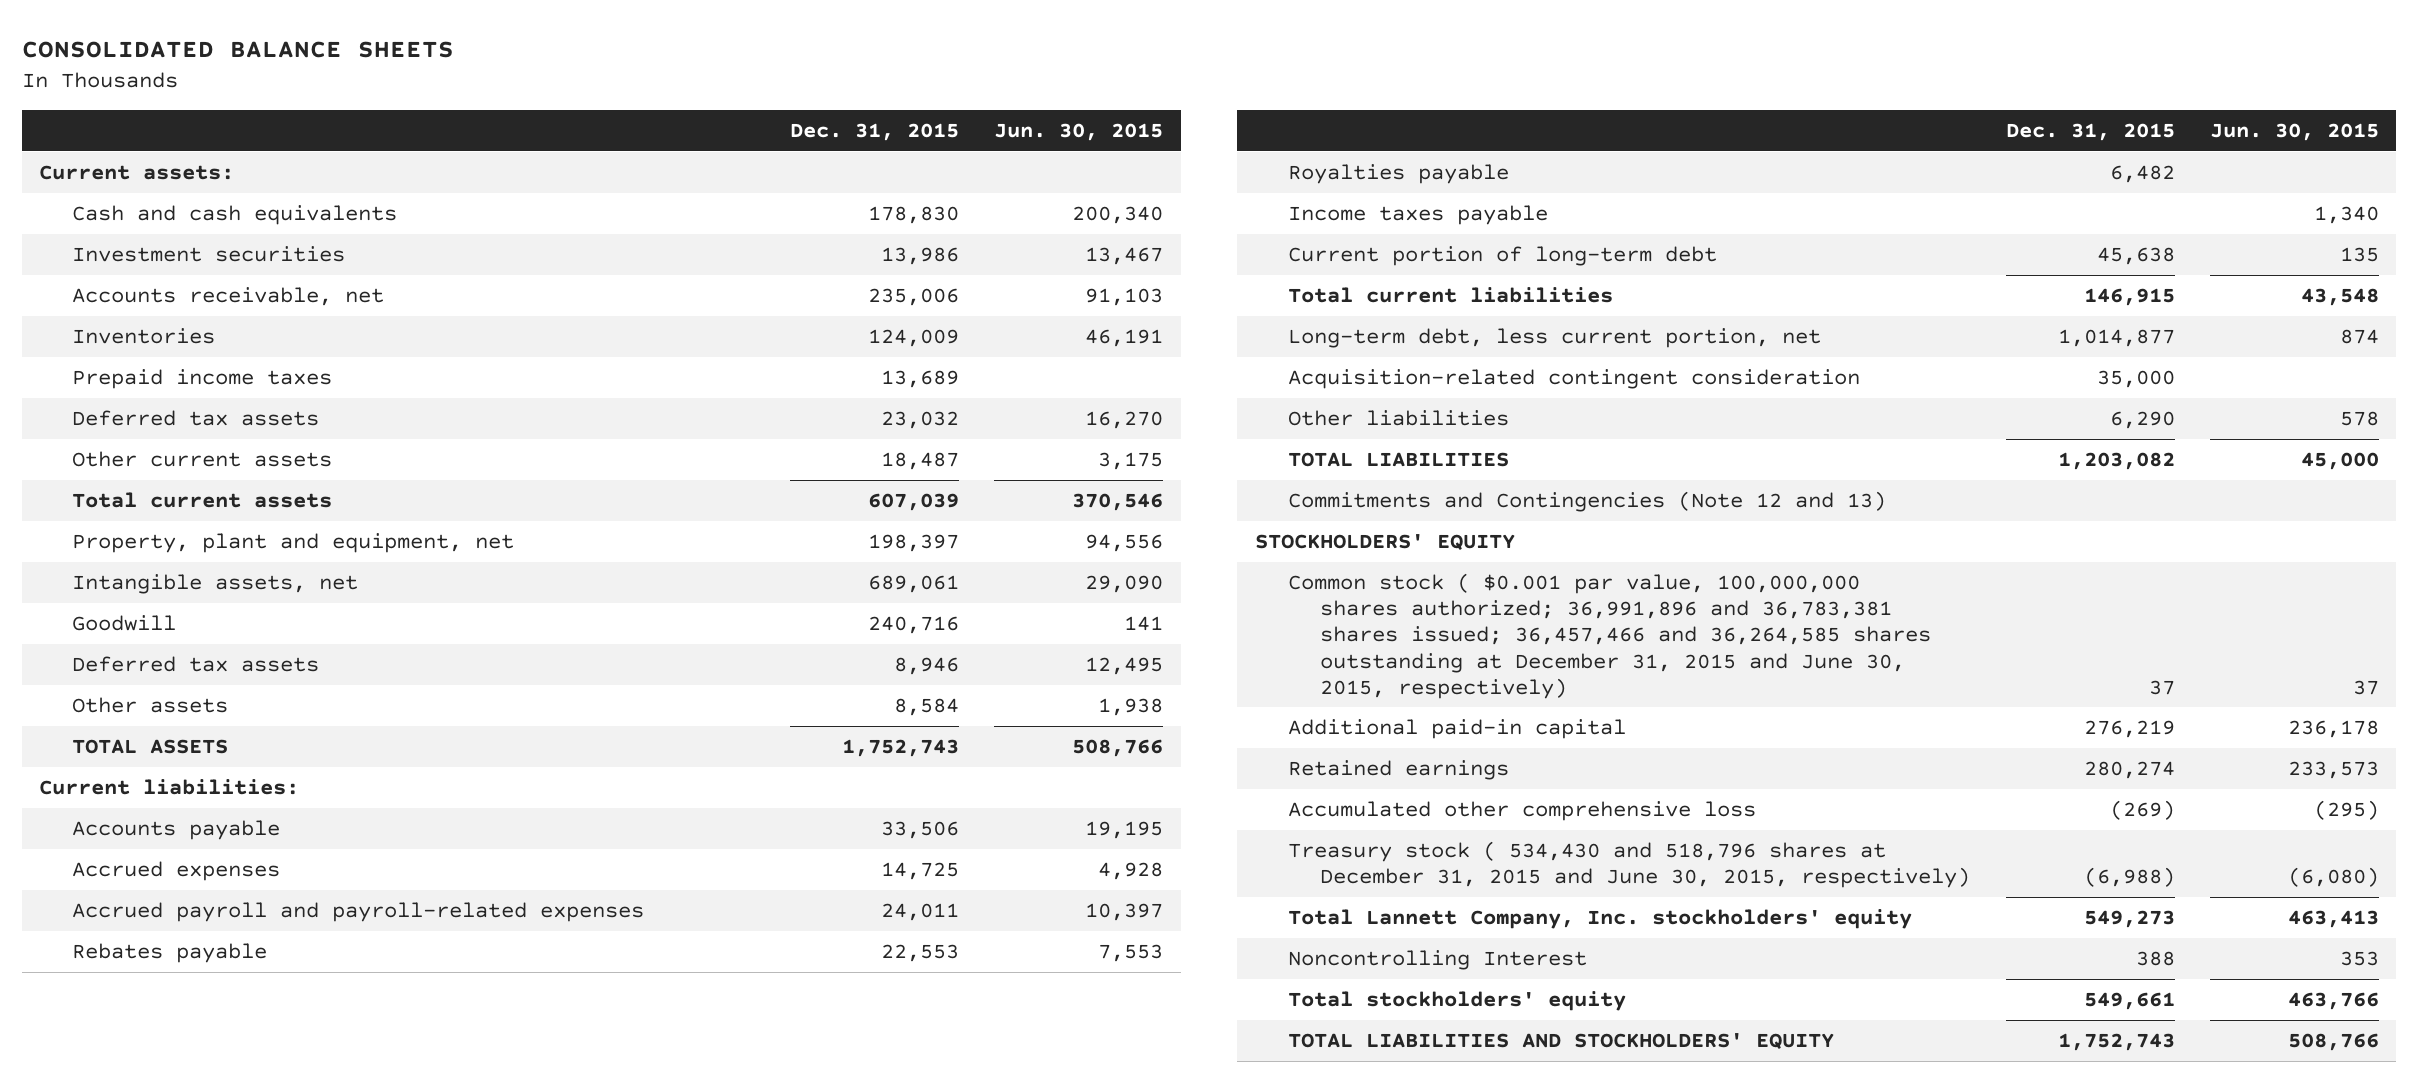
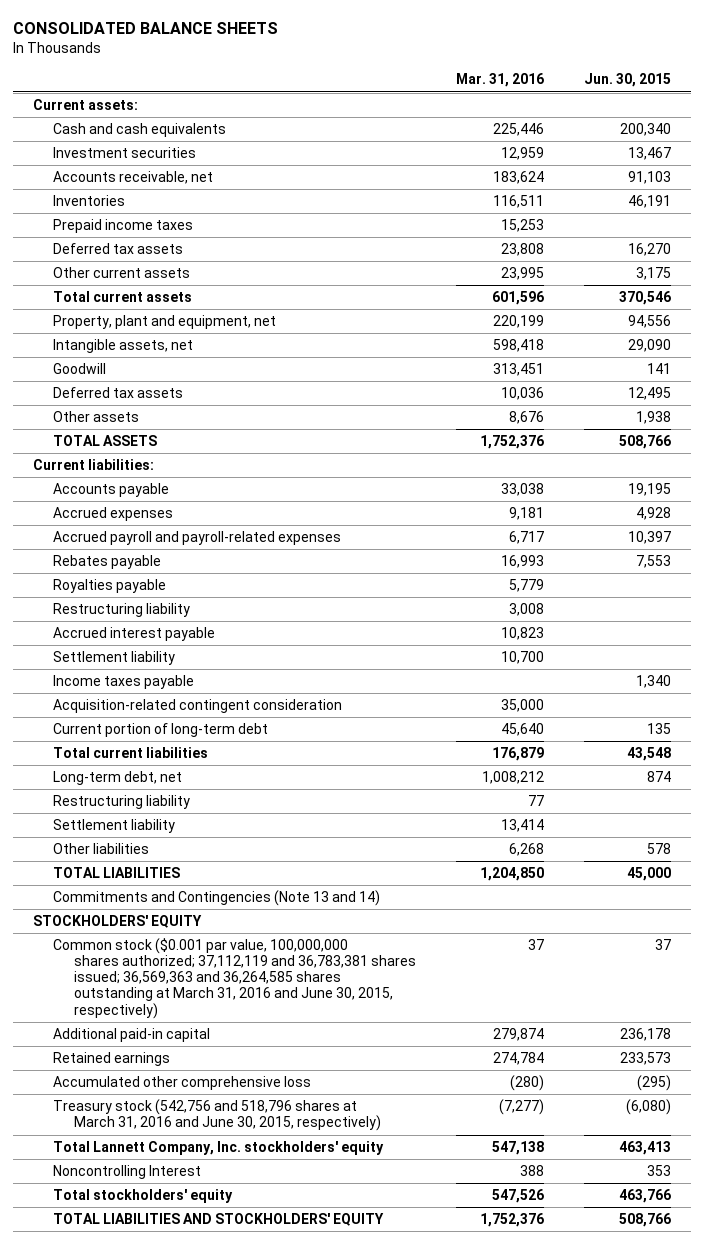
[790,122,960,141] Dec. 31, 2015 -> none
none -> [455,73,544,88] Mar. 31, 2016
none -> [53,603,191,618] Restructuring liability
none -> [53,627,216,642] Accrued interest payable
none -> [53,651,176,666] Settlement liability
[1287,369,1860,390] Acquisition-related contingent consideration -> [53,699,343,714] Acquisition-related contingent consideration
[1287,328,1821,349] Long-term debt, less current portion, net -> [53,771,183,786] Long-term debt, net
none -> [53,795,191,810] Restructuring liability
none -> [53,819,176,834] Settlement liability
[1287,491,1886,513] Commitments and Contingencies (Note 12 and 13) -> [53,890,381,907] Commitments and Contingencies (Note 13 and 14)
[1287,573,1932,699] Common stock ( $0.001 par value, 100,000,000 shares authorized; 36,991,896 and 36,783,381 shares issued; 36,457,466 and 36,264,585 shares outstanding at December 31, 2015 and June 30, 2015, respectively) -> [53,938,416,1019] Common stock ($0.001 par value, 100,000,000 shares authorized; 37,112,119 and 36,783,381 shares issued; 36,569,363 and 36,264,585 shares outstanding at March 31, 2016 and June 30, 2015, respectively)
[1287,841,1971,889] Treasury stock ( 534,430 and 518,796 shares at December 31, 2015 and June 30, 2015, respectively) -> [53,1099,381,1132] Treasury stock (542,756 and 518,796 shares at March 31, 2016 and June 30, 2015, respectively)

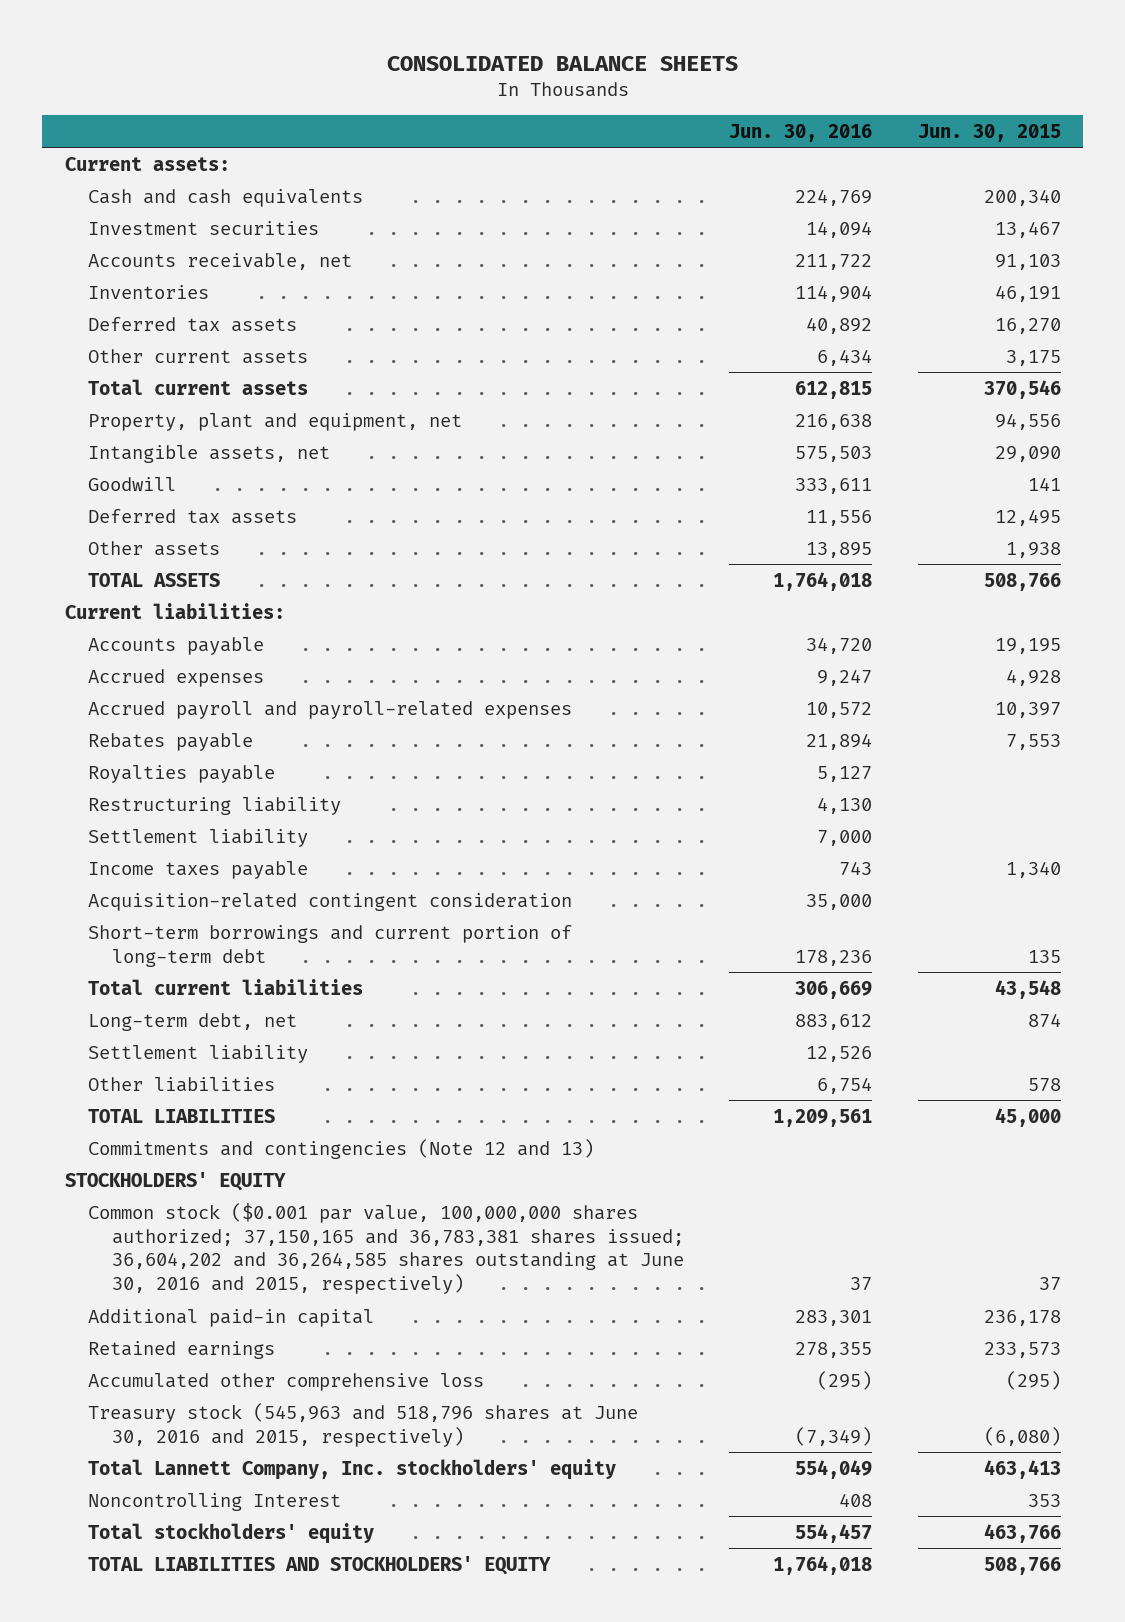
[455,73,544,88] Mar. 31, 2016 -> none
none -> [729,123,873,142] Jun. 30, 2016
[53,219,194,234] Prepaid income taxes -> none
[53,627,216,642] Accrued interest payable -> none
[53,723,269,738] Current portion of long-term debt -> [88,924,573,967] Short-term borrowings and current portion of long-term debt
[53,795,191,810] Restructuring liability -> none
[53,890,381,907] Commitments and Contingencies (Note 13 and 14) -> [88,1138,595,1159] Commitments and contingencies (Note 12 and 13)
[53,938,416,1019] Common stock ($0.001 par value, 100,000,000 shares authorized; 37,112,119 and 36,783,381 shares issued; 36,569,363 and 36,264,585 shares outstanding at March 31, 2016 and June 30, 2015, respectively) -> [88,1202,685,1295] Common stock ($0.001 par value, 100,000,000 shares authorized; 37,150,165 and 36,783,381 shares issued; 36,604,202 and 36,264,585 shares outstanding at June 30, 2016 and 2015, respectively)
[53,1099,381,1132] Treasury stock (542,756 and 518,796 shares at March 31, 2016 and June 30, 2015, respectively) -> [88,1402,639,1447] Treasury stock (545,963 and 518,796 shares at June 30, 2016 and 2015, respectively)

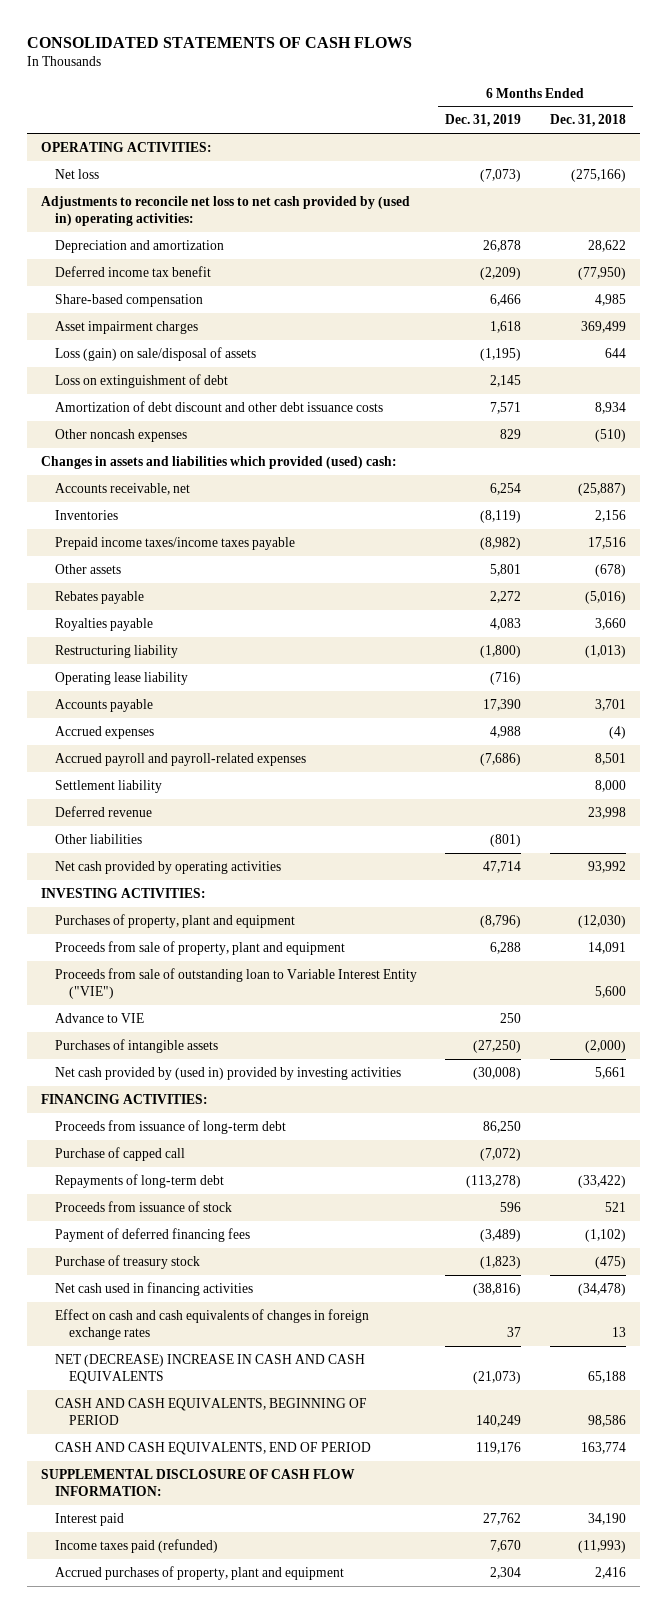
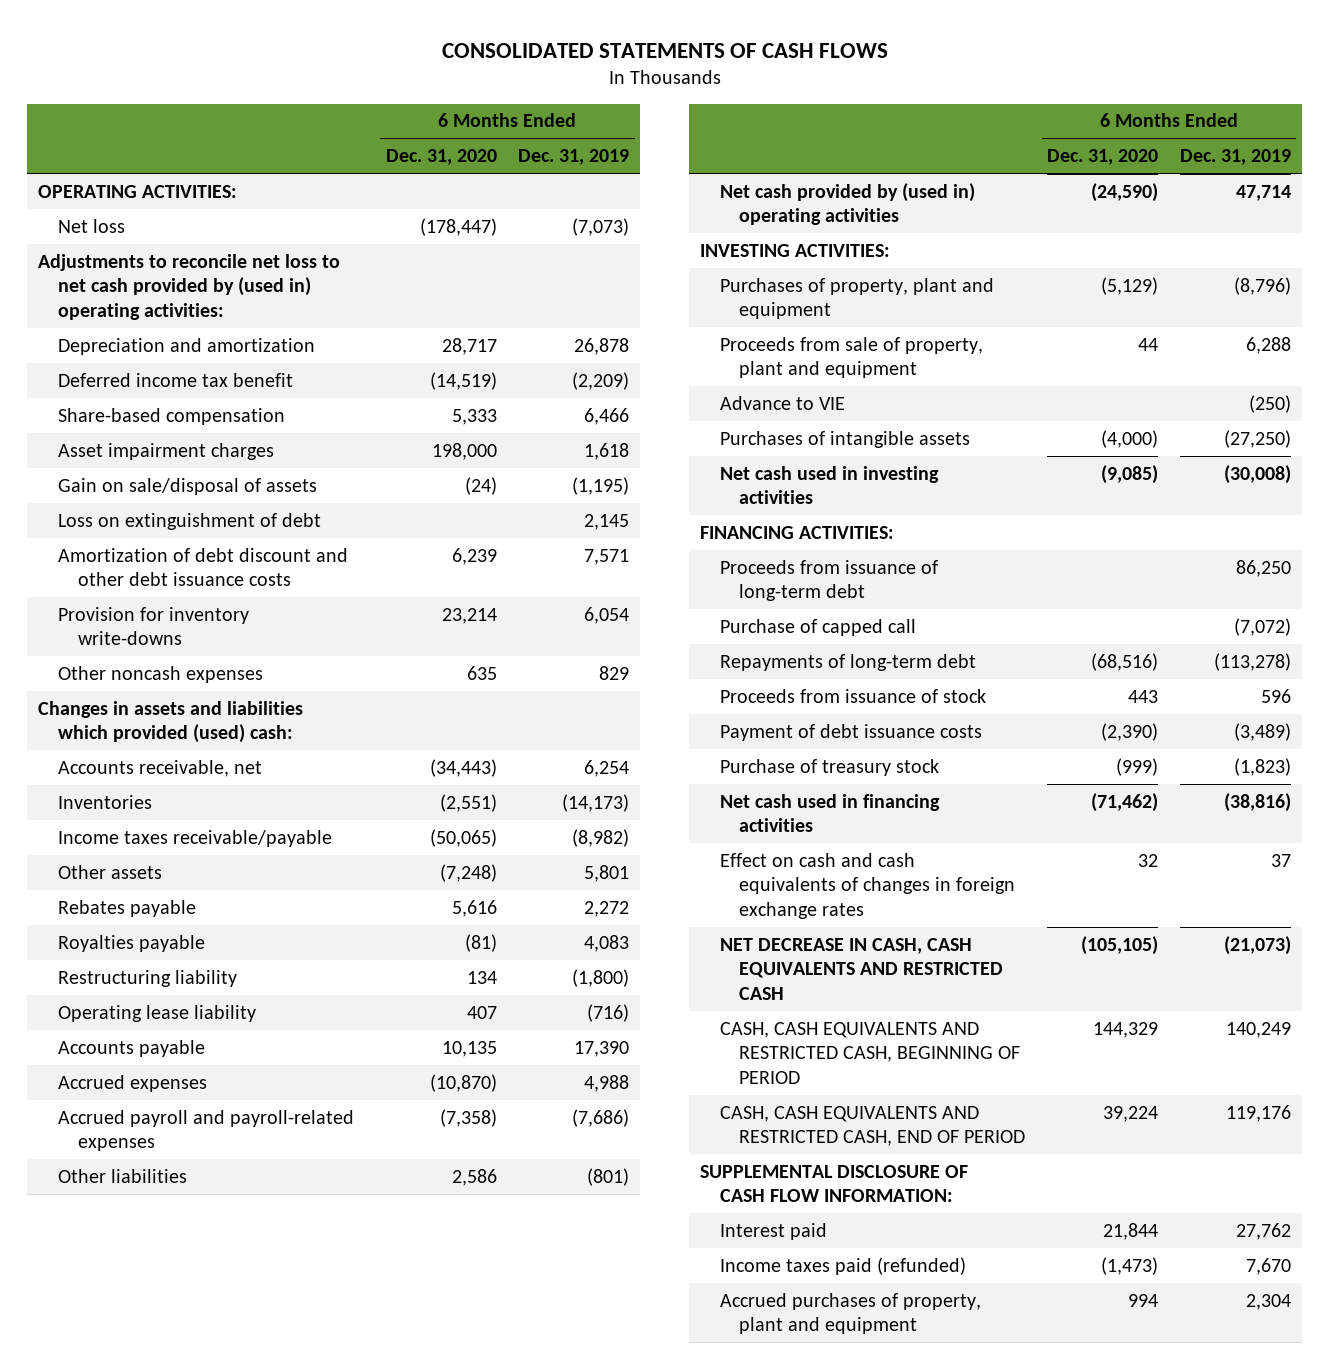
[549,114,626,128] Dec. 31, 2018 -> none
none -> [385,149,497,166] Dec. 31, 2020
[54,346,256,361] Loss (gain) on sale/disposal of assets -> [58,477,318,495] Gain on sale/disposal of assets
none -> [58,606,250,646] Provision for inventory write-downs
[480,509,522,523] (8,119) -> [562,793,630,812] (14,173)
[54,536,295,550] Prepaid income taxes/income taxes payable -> [58,829,333,847] Income taxes receivable/payable
[54,779,162,793] Settlement liability -> none
[54,805,152,817] Deferred revenue -> none
[54,860,281,874] Net cash provided by operating activities -> [719,182,975,226] Net cash provided by (used in) operating activities
[54,967,417,1000] Proceeds from sale of outstanding loan to Variable Interest Entity ("VIE") -> none
[500,1012,522,1023] 250 -> [1248,394,1291,413] (250)
[54,1066,401,1080] Net cash provided by (used in) provided by investing activities -> [719,465,939,505] Net cash used in investing activities
[54,1227,250,1242] Payment of deferred financing fees -> [719,723,982,741] Payment of debt issuance costs
[54,1353,365,1385] NET (DECREASE) INCREASE IN CASH AND CASH EQUIVALENTS -> [719,937,1004,1000] NET DECREASE IN CASH, CASH EQUIVALENTS AND RESTRICTED CASH
[54,1397,367,1426] CASH AND CASH EQUIVALENTS, BEGINNING OF PERIOD -> [719,1021,1021,1084] CASH, CASH EQUIVALENTS AND RESTRICTED CASH, BEGINNING OF PERIOD
[54,1441,371,1455] CASH AND CASH EQUIVALENTS, END OF PERIOD -> [719,1105,1026,1147] CASH, CASH EQUIVALENTS AND RESTRICTED CASH, END OF PERIOD

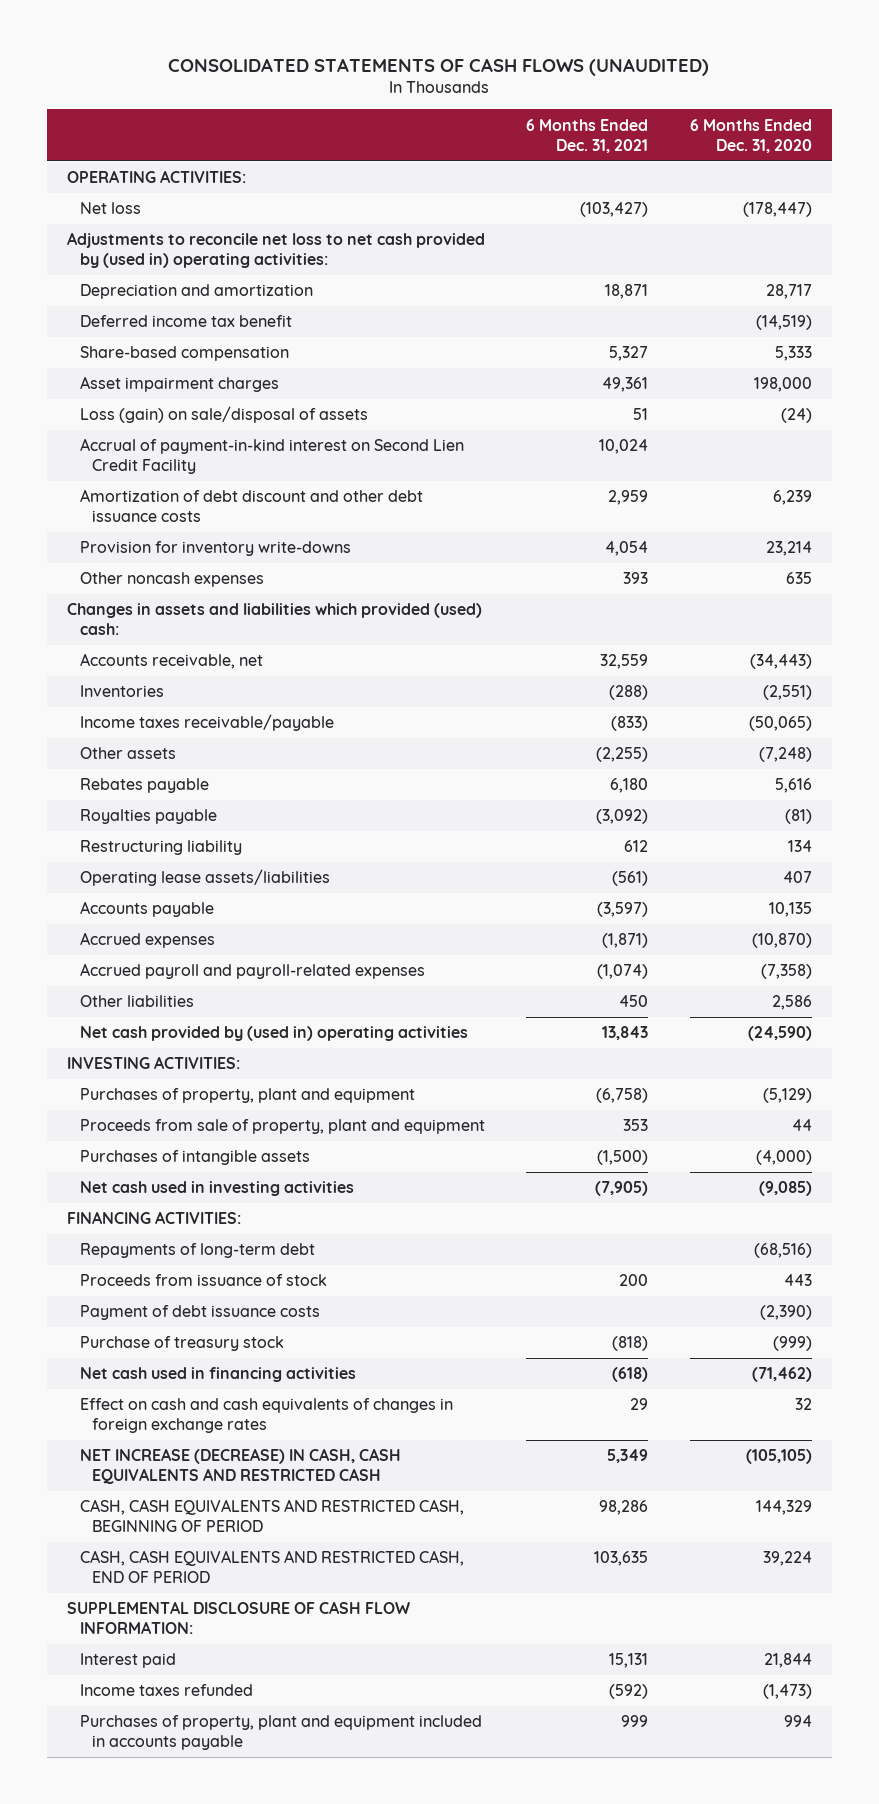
[441,42,888,58] CONSOLIDATED STATEMENTS OF CASH FLOWS -> [168,57,710,76] CONSOLIDATED STATEMENTS OF CASH FLOWS (UNAUDITED)
[518,149,630,166] Dec. 31, 2019 -> none
none -> [526,118,649,153] 6 Months Ended Dec. 31, 2021
[58,512,322,530] Loss on extinguishment of debt -> none
[58,477,318,495] Gain on sale/disposal of assets -> [79,406,368,424] Loss (gain) on sale/disposal of assets
none -> [79,438,464,475] Accrual of payment-in-kind interest on Second Lien Credit Facility
[58,1004,257,1022] Operating lease liability -> [79,869,330,887] Operating lease assets/liabilities
[719,395,845,410] Advance to VIE -> none
[719,559,938,602] Proceeds from issuance of long-term debt -> none
[719,618,916,636] Purchase of capped call -> none
[719,937,1004,1000] NET DECREASE IN CASH, CASH EQUIVALENTS AND RESTRICTED CASH -> [79,1448,401,1485] NET INCREASE (DECREASE) IN CASH, CASH EQUIVALENTS AND RESTRICTED CASH
[719,1256,966,1275] Income taxes paid (refunded) -> [79,1684,253,1697] Income taxes refunded
[719,1292,981,1335] Accrued purchases of property, plant and equipment -> [79,1715,482,1751] Purchases of property, plant and equipment included in accounts payable

